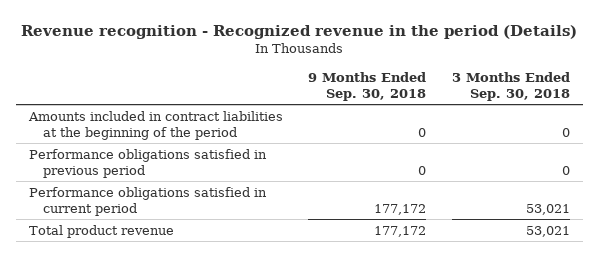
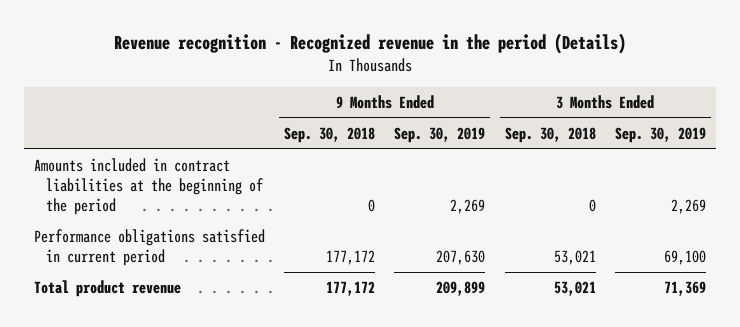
none -> [394,126,486,143] Sep. 30, 2019
none -> [614,126,706,143] Sep. 30, 2019
[28,148,267,178] Performance obligations satisfied in previous period -> none

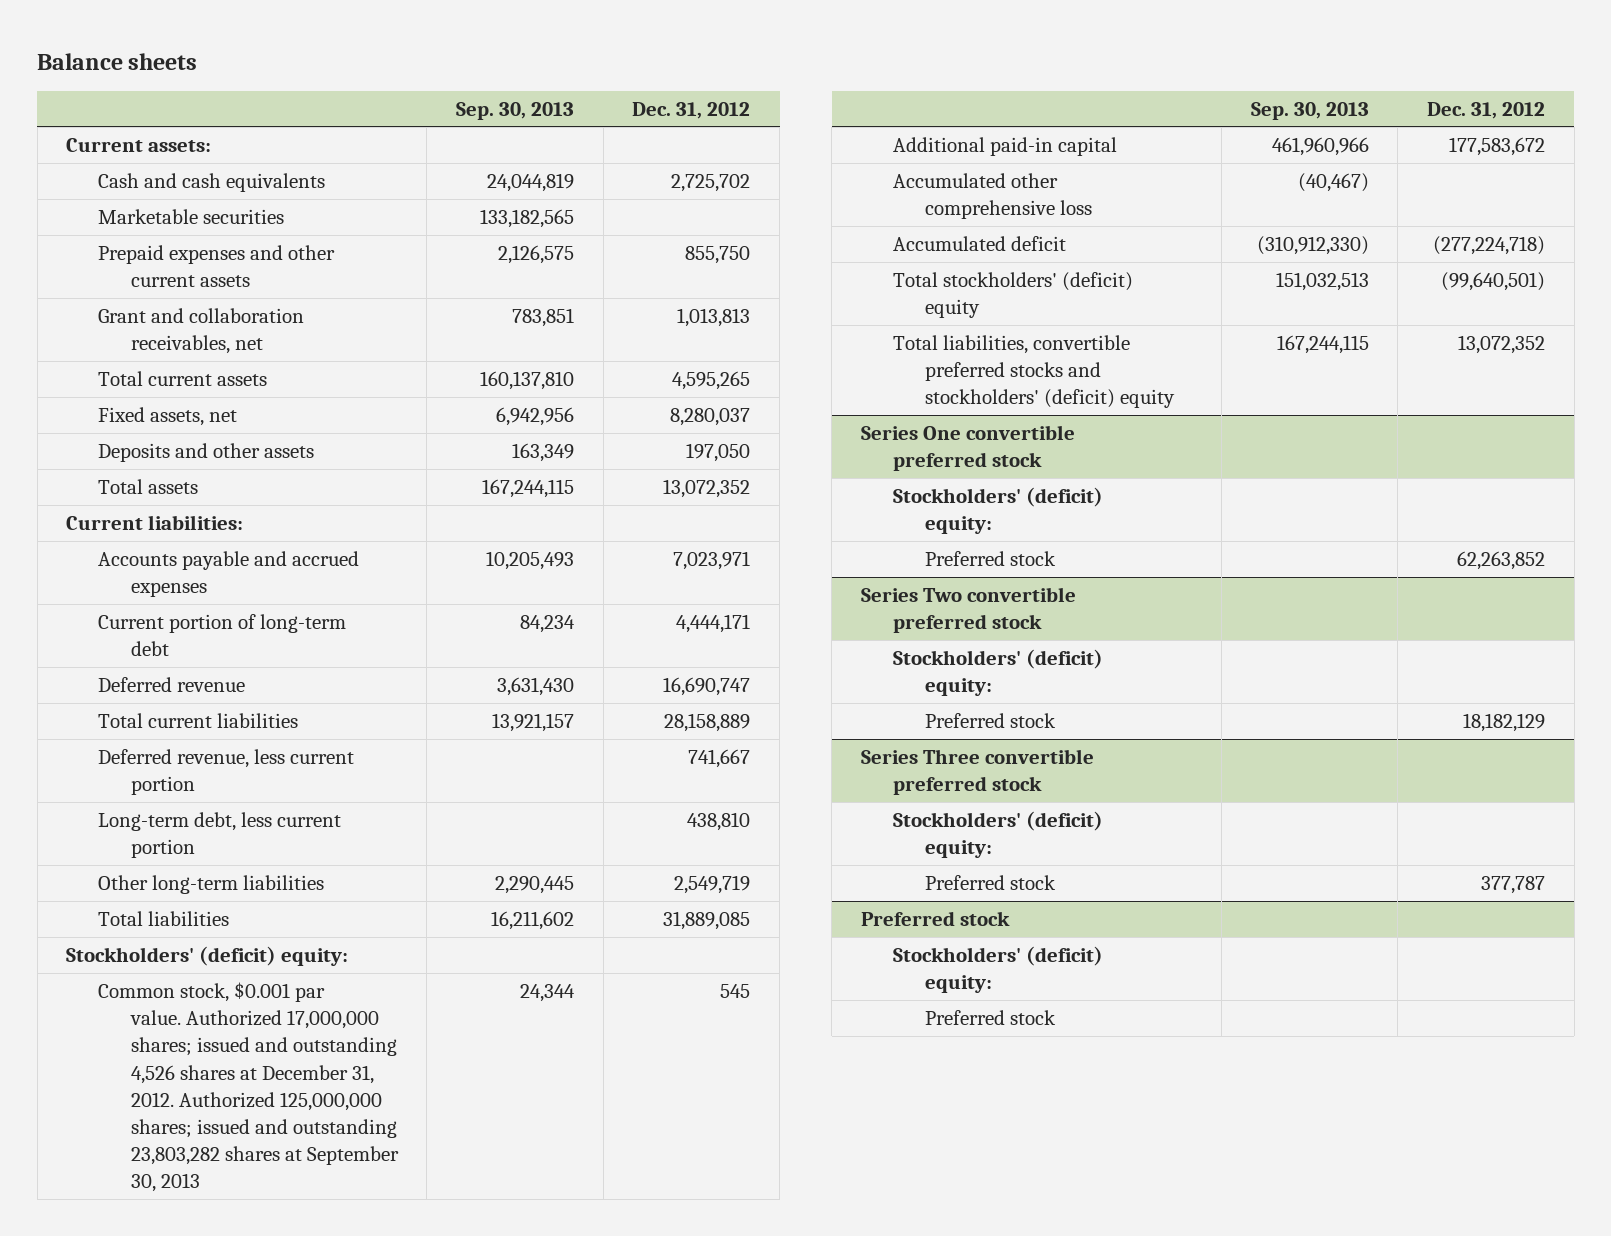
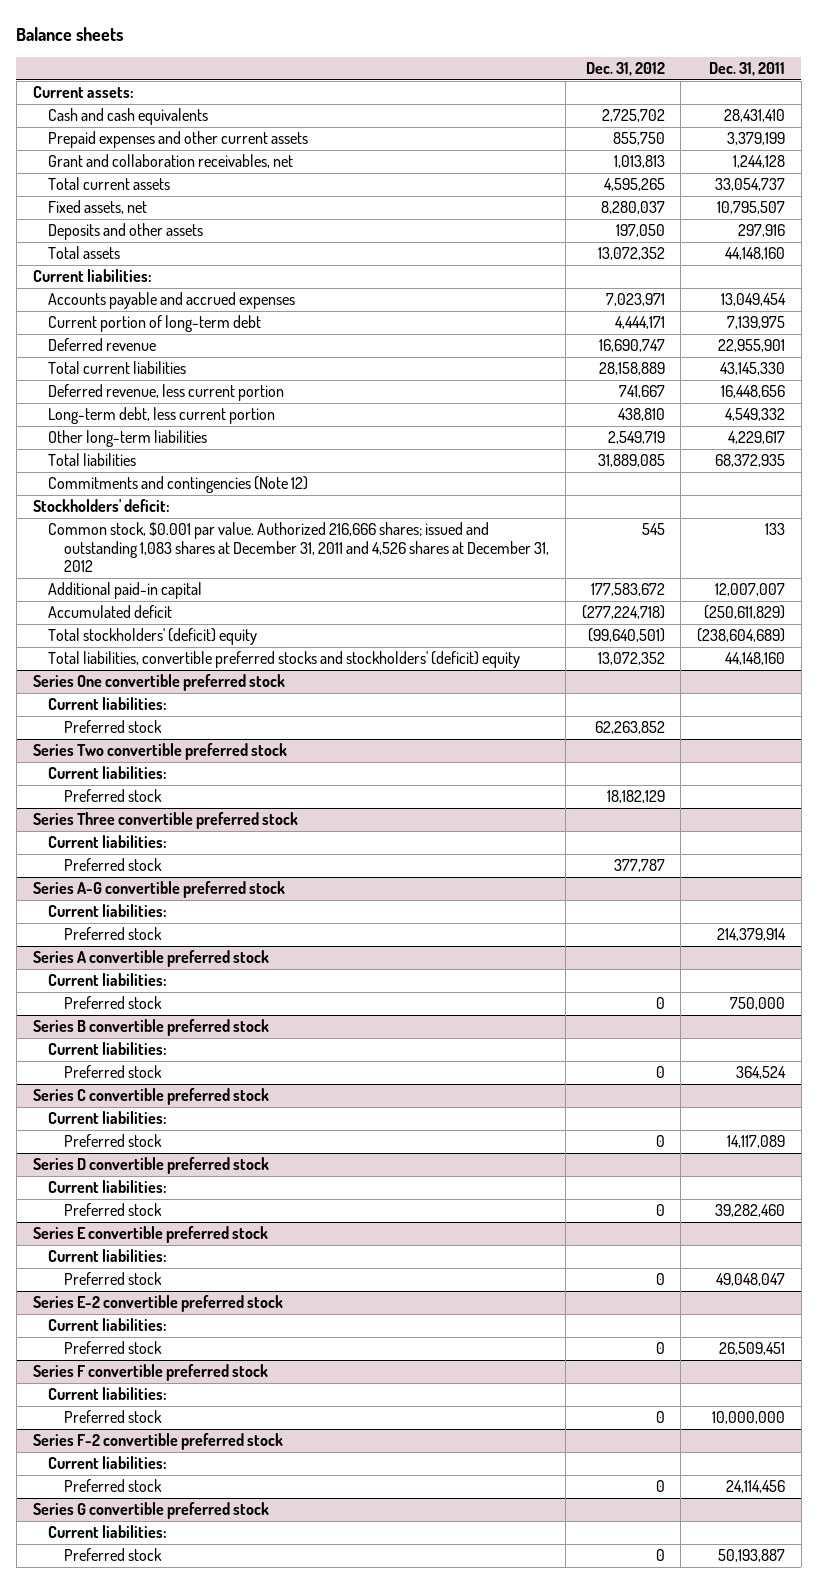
[455,101,574,120] Sep. 30, 2013 -> none
none -> [708,62,785,77] Dec. 31, 2011
[98,209,285,225] Marketable securities -> none
none -> [48,476,309,494] Commitments and contingencies (Note 12)
[66,946,349,967] Stockholders' (deficit) equity: -> [32,499,170,513] Stockholders' deficit:
[98,982,399,1193] Common stock, $0.001 par value. Authorized 17,000,000 shares; issued and outstanding 4,526 shares at December 31, 2012. Authorized 125,000,000 shares; issued and outstanding 23,803,282 shares at September 30, 2013 -> [48,522,550,573] Common stock, $0.001 par value. Authorized 216,666 shares; issued and outstanding 1,083 shares at December 31, 2011 and 4,526 shares at December 31, 2012
[893,173,1093,220] Accumulated other comprehensive loss -> none
[893,487,1104,535] Stockholders' (deficit) equity: -> none
none -> [48,697,168,711] Current liabilities:
[893,649,1104,697] Stockholders' (deficit) equity: -> none
none -> [48,766,168,780] Current liabilities:
[893,811,1104,859] Stockholders' (deficit) equity: -> none
none -> [48,835,168,849] Current liabilities:
[861,911,1011,927] Preferred stock -> none
[893,946,1104,994] Stockholders' (deficit) equity: -> none
none -> [32,881,285,899] Series A-G convertible preferred stock
none -> [48,904,168,918] Current liabilities:
none -> [32,950,269,968] Series A convertible preferred stock
none -> [48,973,168,987] Current liabilities:
none -> [64,996,163,1010] Preferred stock
none -> [32,1019,269,1037] Series B convertible preferred stock
none -> [48,1042,168,1056] Current liabilities:
none -> [64,1065,163,1079] Preferred stock
none -> [32,1088,269,1106] Series C convertible preferred stock
none -> [48,1111,168,1125] Current liabilities:
none -> [64,1134,163,1148] Preferred stock
none -> [32,1157,269,1175] Series D convertible preferred stock
none -> [48,1180,168,1194] Current liabilities:
none -> [64,1203,163,1217] Preferred stock
none -> [32,1226,268,1244] Series E convertible preferred stock
none -> [48,1249,168,1263] Current liabilities:
none -> [64,1272,163,1286] Preferred stock
none -> [32,1295,283,1313] Series E-2 convertible preferred stock
none -> [48,1318,168,1332] Current liabilities:
none -> [64,1341,163,1355] Preferred stock
none -> [32,1364,268,1382] Series F convertible preferred stock
none -> [48,1387,168,1401] Current liabilities:
none -> [64,1410,163,1424] Preferred stock
none -> [32,1433,283,1451] Series F-2 convertible preferred stock
none -> [48,1456,168,1470] Current liabilities:
none -> [64,1479,163,1493] Preferred stock
none -> [32,1502,269,1520] Series G convertible preferred stock
none -> [48,1525,168,1539] Current liabilities:
none -> [64,1548,163,1562] Preferred stock

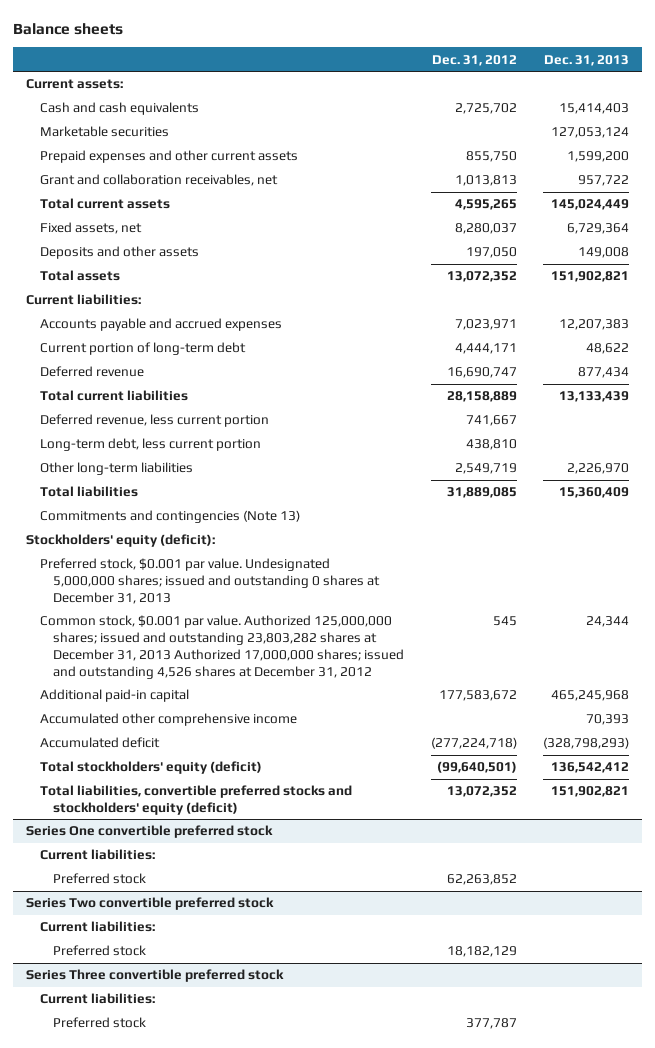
[708,62,785,77] Dec. 31, 2011 -> none
none -> [544,54,630,66] Dec. 31, 2013
none -> [39,126,169,138] Marketable securities
[48,476,309,494] Commitments and contingencies (Note 12) -> [39,510,300,524] Commitments and contingencies (Note 13)
[32,499,170,513] Stockholders' deficit: -> [25,534,215,548] Stockholders' equity (deficit):
none -> [39,558,381,604] Preferred stock, $0.001 par value. Undesignated 5,000,000 shares; issued and outstanding 0 shares at December 31, 2013
[48,522,550,573] Common stock, $0.001 par value. Authorized 216,666 shares; issued and outstanding 1,083 shares at December 31, 2011 and 4,526 shares at December 31, 2012 -> [39,615,405,679] Common stock, $0.001 par value. Authorized 125,000,000 shares; issued and outstanding 23,803,282 shares at December 31, 2013 Authorized 17,000,000 shares; issued and outstanding 4,526 shares at December 31, 2012
none -> [39,713,297,727] Accumulated other comprehensive income
[48,628,258,646] Total stockholders' (deficit) equity -> [39,761,262,775] Total stockholders' equity (deficit)
[48,651,521,669] Total liabilities, convertible preferred stocks and stockholders' (deficit) equity -> [39,785,352,816] Total liabilities, convertible preferred stocks and stockholders' equity (deficit)
[32,881,285,899] Series A-G convertible preferred stock -> none
[48,904,168,918] Current liabilities: -> none
[64,927,163,941] Preferred stock -> none
[32,950,269,968] Series A convertible preferred stock -> none
[48,973,168,987] Current liabilities: -> none
[64,996,163,1010] Preferred stock -> none
[32,1019,269,1037] Series B convertible preferred stock -> none
[48,1042,168,1056] Current liabilities: -> none
[64,1065,163,1079] Preferred stock -> none
[32,1088,269,1106] Series C convertible preferred stock -> none
[48,1111,168,1125] Current liabilities: -> none
[64,1134,163,1148] Preferred stock -> none
[32,1157,269,1175] Series D convertible preferred stock -> none
[48,1180,168,1194] Current liabilities: -> none
[64,1203,163,1217] Preferred stock -> none
[32,1226,268,1244] Series E convertible preferred stock -> none
[48,1249,168,1263] Current liabilities: -> none
[64,1272,163,1286] Preferred stock -> none
[32,1295,283,1313] Series E-2 convertible preferred stock -> none
[48,1318,168,1332] Current liabilities: -> none
[64,1341,163,1355] Preferred stock -> none
[32,1364,268,1382] Series F convertible preferred stock -> none
[48,1387,168,1401] Current liabilities: -> none
[64,1410,163,1424] Preferred stock -> none
[32,1433,283,1451] Series F-2 convertible preferred stock -> none
[48,1456,168,1470] Current liabilities: -> none
[64,1479,163,1493] Preferred stock -> none
[32,1502,269,1520] Series G convertible preferred stock -> none
[48,1525,168,1539] Current liabilities: -> none
[64,1548,163,1562] Preferred stock -> none

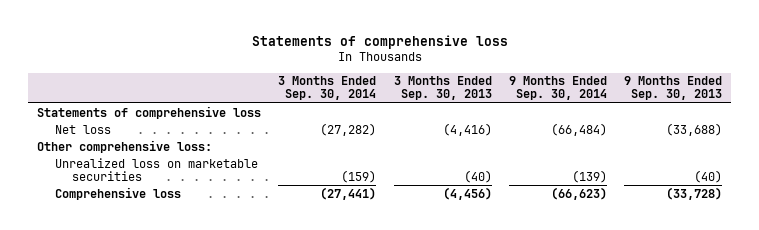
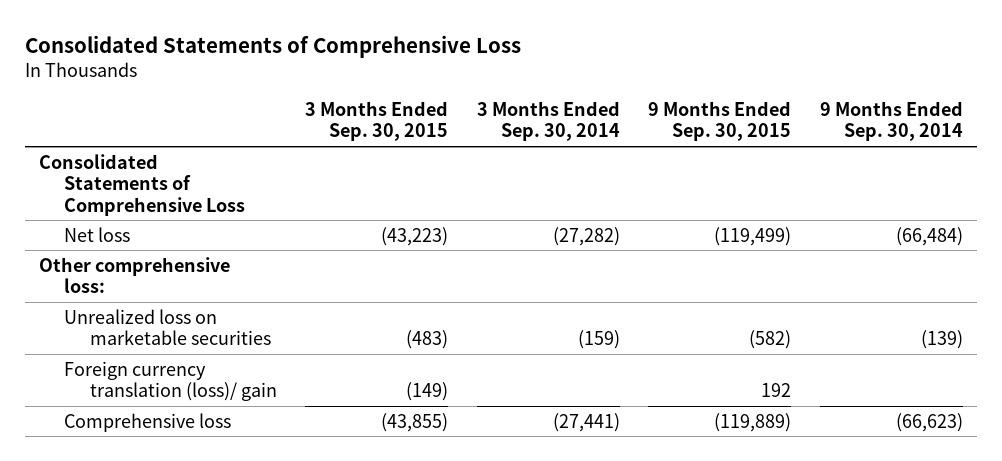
[251,35,508,50] Statements of comprehensive loss -> [24,34,521,58] Consolidated Statements of Comprehensive Loss
[393,76,492,101] 3 Months Ended Sep. 30, 2013 -> none
[624,76,723,101] 9 Months Ended Sep. 30, 2013 -> none
none -> [305,100,449,142] 3 Months Ended Sep. 30, 2015
none -> [648,100,792,142] 9 Months Ended Sep. 30, 2015
[37,105,262,119] Statements of comprehensive loss -> [39,153,246,216] Consolidated Statements of Comprehensive Loss
none -> [64,360,277,402] Foreign currency translation (loss)/ gain

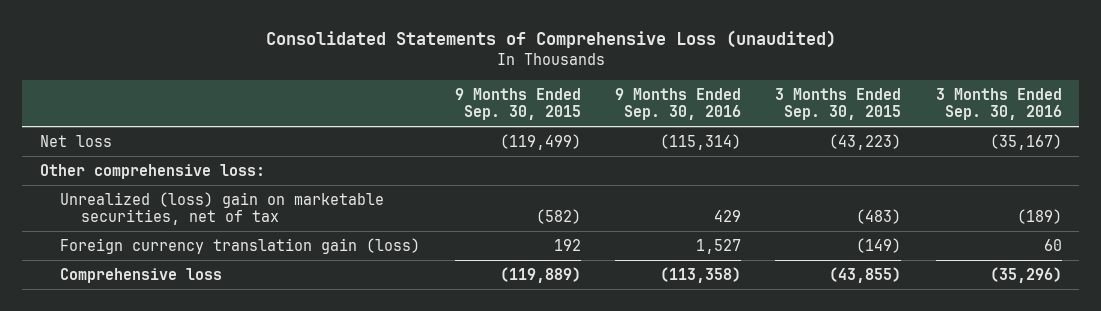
[24,34,521,58] Consolidated Statements of Comprehensive Loss -> [265,30,836,49] Consolidated Statements of Comprehensive Loss (unaudited)
[476,100,620,142] 3 Months Ended Sep. 30, 2014 -> none
[820,100,964,142] 9 Months Ended Sep. 30, 2014 -> none
none -> [615,87,742,121] 9 Months Ended Sep. 30, 2016
none -> [935,87,1062,121] 3 Months Ended Sep. 30, 2016
[39,153,246,216] Consolidated Statements of Comprehensive Loss -> none
[64,308,271,346] Unrealized loss on marketable securities -> [60,191,385,226] Unrealized (loss) gain on marketable securities, net of tax
[64,360,277,402] Foreign currency translation (loss)/ gain -> [60,237,421,254] Foreign currency translation gain (loss)

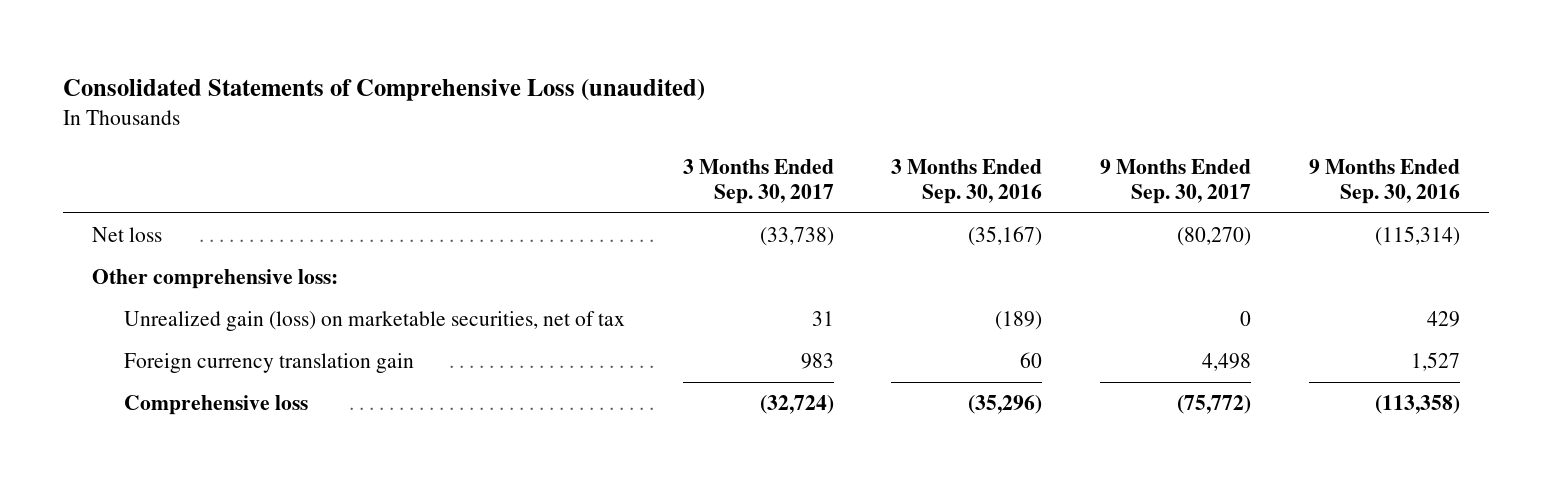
[454,87,581,121] 9 Months Ended Sep. 30, 2015 -> none
[775,87,902,121] 3 Months Ended Sep. 30, 2015 -> none
none -> [682,159,834,205] 3 Months Ended Sep. 30, 2017
none -> [1100,159,1252,205] 9 Months Ended Sep. 30, 2017
[60,191,385,226] Unrealized (loss) gain on marketable securities, net of tax -> [124,310,626,331] Unrealized gain (loss) on marketable securities, net of tax
[60,237,421,254] Foreign currency translation gain (loss) -> [124,352,415,373] Foreign currency translation gain

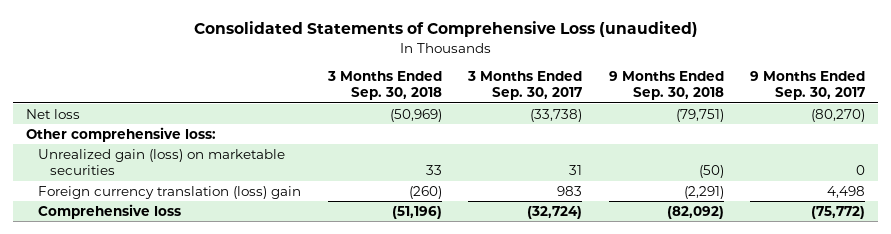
[891,159,1043,205] 3 Months Ended Sep. 30, 2016 -> none
[1308,159,1460,205] 9 Months Ended Sep. 30, 2016 -> none
none -> [326,70,442,101] 3 Months Ended Sep. 30, 2018
none -> [608,70,724,101] 9 Months Ended Sep. 30, 2018
[124,310,626,331] Unrealized gain (loss) on marketable securities, net of tax -> [38,148,286,176] Unrealized gain (loss) on marketable securities
[124,352,415,373] Foreign currency translation gain -> [38,185,302,199] Foreign currency translation (loss) gain

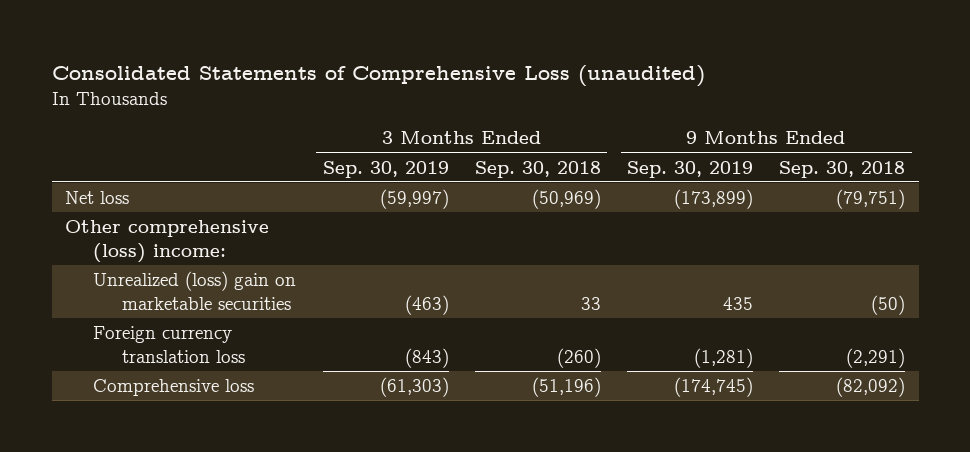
[467,70,583,101] 3 Months Ended Sep. 30, 2017 -> none
[750,70,866,101] 9 Months Ended Sep. 30, 2017 -> none
none -> [322,160,449,178] Sep. 30, 2019
none -> [627,160,754,178] Sep. 30, 2019
[26,126,217,142] Other comprehensive loss: -> [64,219,269,263] Other comprehensive (loss) income:
[38,148,286,176] Unrealized gain (loss) on marketable securities -> [93,270,297,310] Unrealized (loss) gain on marketable securities
[38,185,302,199] Foreign currency translation (loss) gain -> [93,325,246,363] Foreign currency translation loss

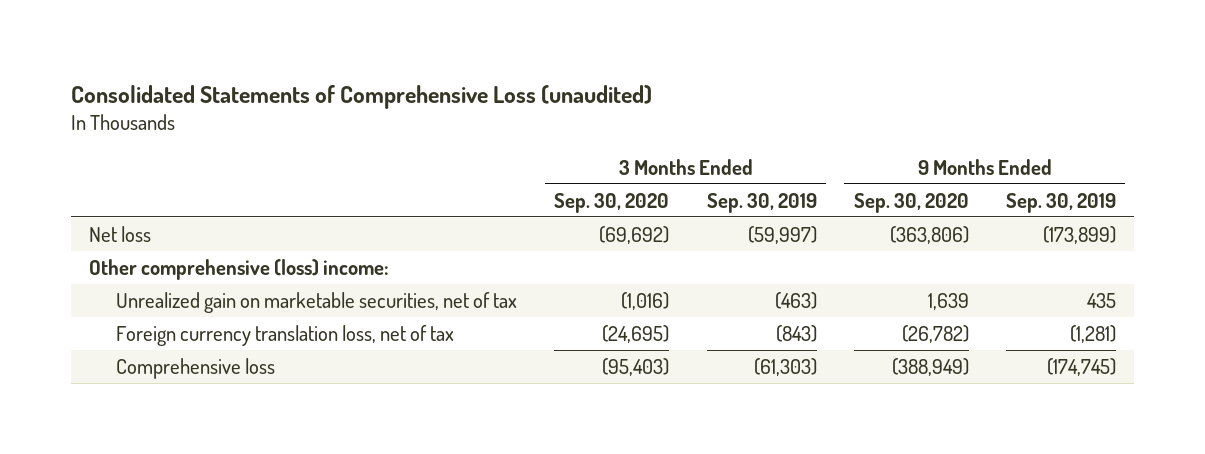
[474,160,601,178] Sep. 30, 2018 -> none
[779,160,906,178] Sep. 30, 2018 -> none
none -> [554,192,670,213] Sep. 30, 2020
none -> [853,192,969,213] Sep. 30, 2020
[93,270,297,310] Unrealized (loss) gain on marketable securities -> [116,291,518,313] Unrealized gain on marketable securities, net of tax
[93,325,246,363] Foreign currency translation loss -> [116,324,455,346] Foreign currency translation loss, net of tax

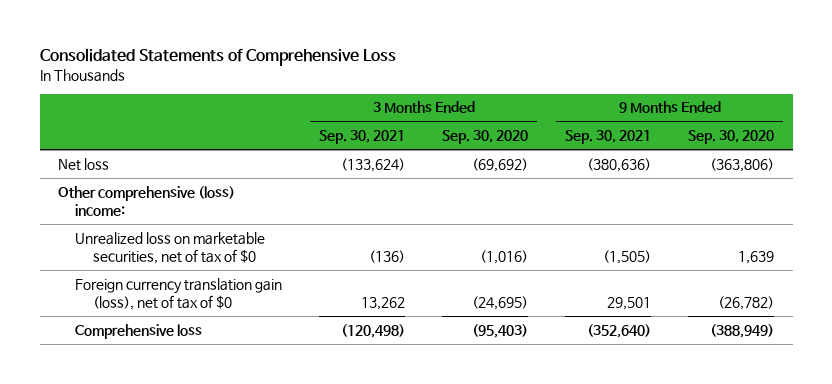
[70,84,652,109] Consolidated Statements of Comprehensive Loss (unaudited) -> [39,48,396,67] Consolidated Statements of Comprehensive Loss
[706,192,817,213] Sep. 30, 2019 -> none
[1005,192,1116,213] Sep. 30, 2019 -> none
none -> [319,130,406,145] Sep. 30, 2021
none -> [565,130,652,145] Sep. 30, 2021
[116,291,518,313] Unrealized gain on marketable securities, net of tax -> [75,231,266,264] Unrealized loss on marketable securities, net of tax of $0
[116,324,455,346] Foreign currency translation loss, net of tax -> [75,277,283,310] Foreign currency translation gain (loss), net of tax of $0

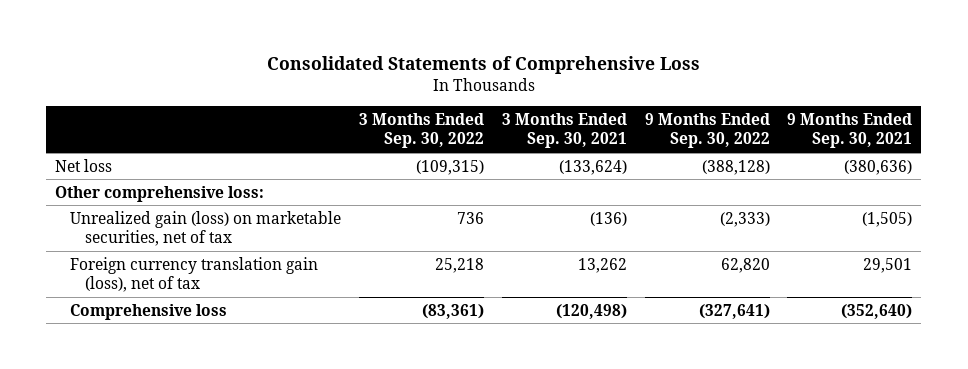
[442,130,529,145] Sep. 30, 2020 -> none
[688,130,775,145] Sep. 30, 2020 -> none
none -> [359,112,485,149] 3 Months Ended Sep. 30, 2022
none -> [644,112,770,149] 9 Months Ended Sep. 30, 2022
[58,185,236,216] Other comprehensive (loss) income: -> [55,185,265,202] Other comprehensive loss:
[75,231,266,264] Unrealized loss on marketable securities, net of tax of $0 -> [70,210,342,247] Unrealized gain (loss) on marketable securities, net of tax
[75,277,283,310] Foreign currency translation gain (loss), net of tax of $0 -> [70,256,319,293] Foreign currency translation gain (loss), net of tax

